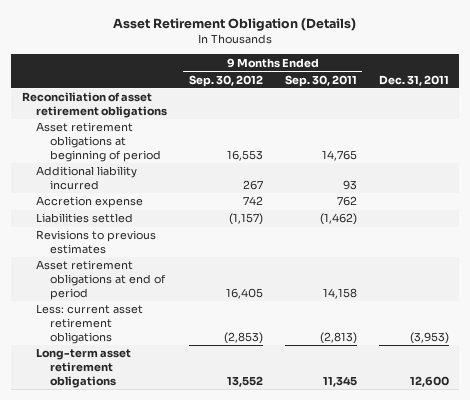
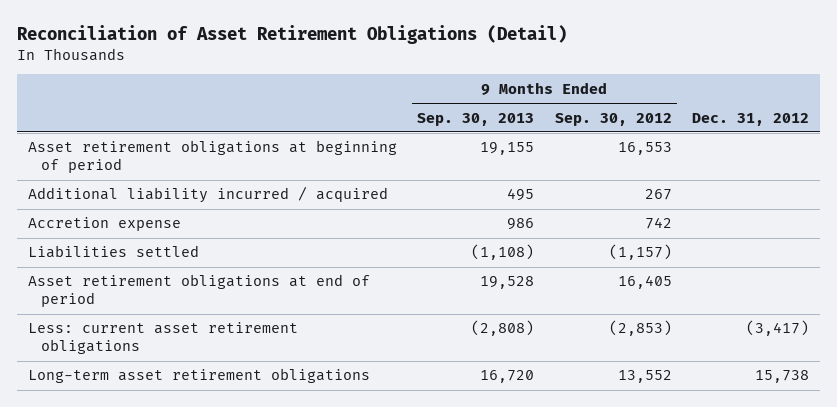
[113,18,357,32] Asset Retirement Obligation (Details) -> [17,24,568,44] Reconciliation of Asset Retirement Obligations (Detail)
[284,74,357,87] Sep. 30, 2011 -> none
[378,74,449,86] Dec. 31, 2011 -> none
none -> [417,112,535,126] Sep. 30, 2013
none -> [692,112,810,126] Dec. 31, 2012
[21,92,168,119] Reconciliation of asset retirement obligations -> none
[36,166,138,191] Additional liability incurred -> [27,186,388,204] Additional liability incurred / acquired
[36,230,157,255] Revisions to previous estimates -> none

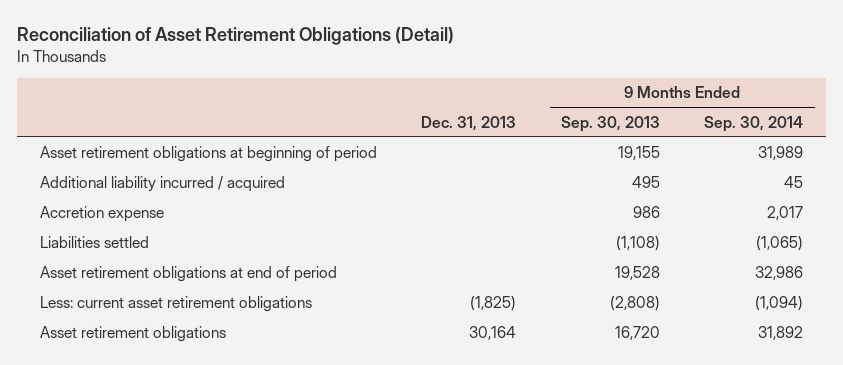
[554,112,672,126] Sep. 30, 2012 -> none
[692,112,810,126] Dec. 31, 2012 -> none
none -> [421,115,517,131] Dec. 31, 2013
none -> [704,115,804,132] Sep. 30, 2014
[27,368,370,384] Long-term asset retirement obligations -> [39,326,226,343] Asset retirement obligations

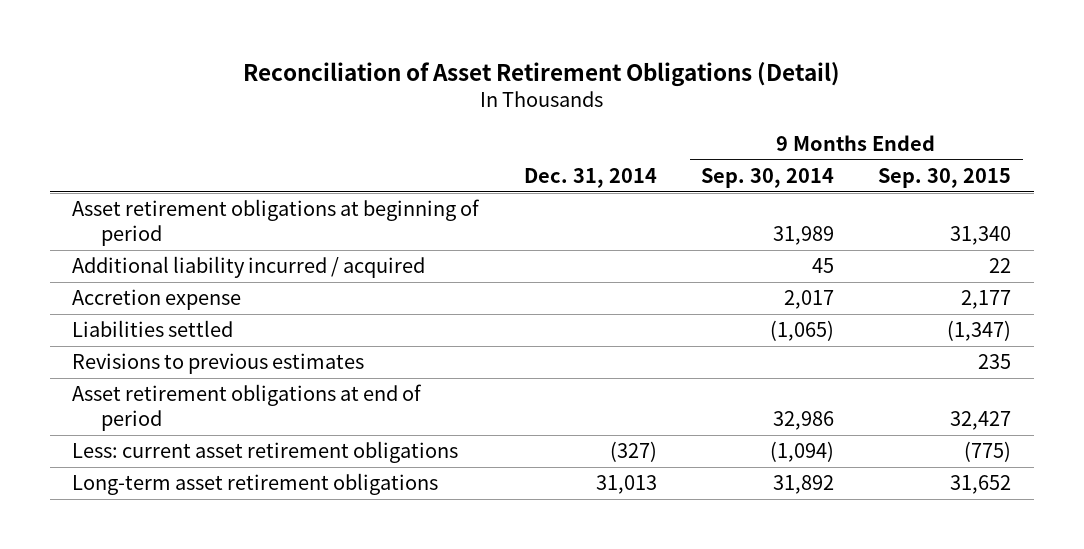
[421,115,517,131] Dec. 31, 2013 -> none
[560,115,660,132] Sep. 30, 2013 -> none
none -> [523,167,657,188] Dec. 31, 2014
none -> [878,167,1012,188] Sep. 30, 2015
none -> [72,353,365,375] Revisions to previous estimates
[39,326,226,343] Asset retirement obligations -> [72,473,439,496] Long-term asset retirement obligations

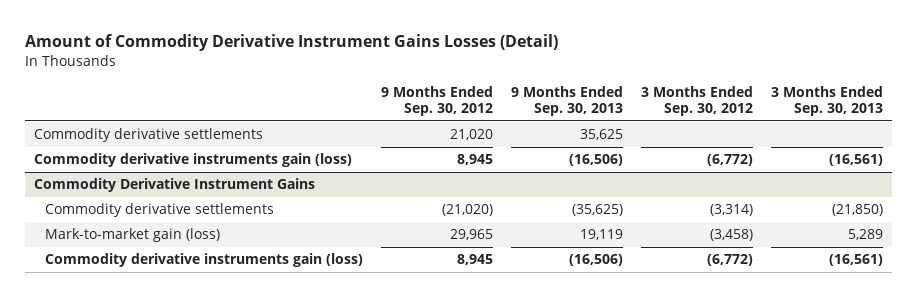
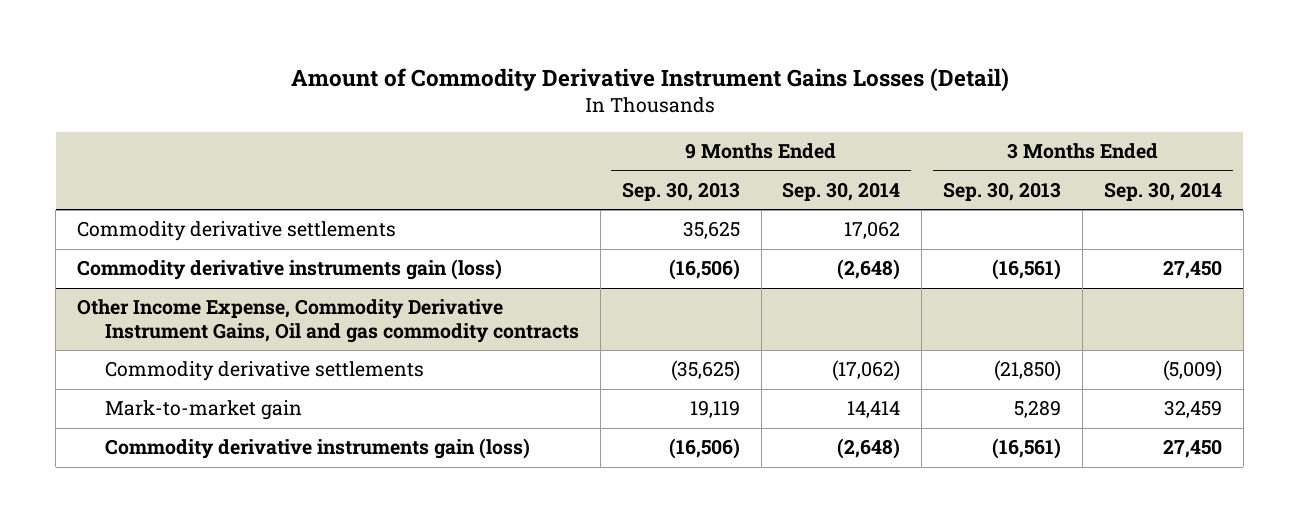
[380,86,493,117] 9 Months Ended Sep. 30, 2012 -> none
[640,86,753,117] 3 Months Ended Sep. 30, 2012 -> none
none -> [782,181,901,201] Sep. 30, 2014
none -> [1103,181,1222,201] Sep. 30, 2014
[33,178,315,193] Commodity Derivative Instrument Gains -> none
none -> [77,299,580,344] Other Income Expense, Commodity Derivative Instrument Gains, Oil and gas commodity contracts
[44,228,220,243] Mark-to-market gain (loss) -> [105,400,303,421] Mark-to-market gain

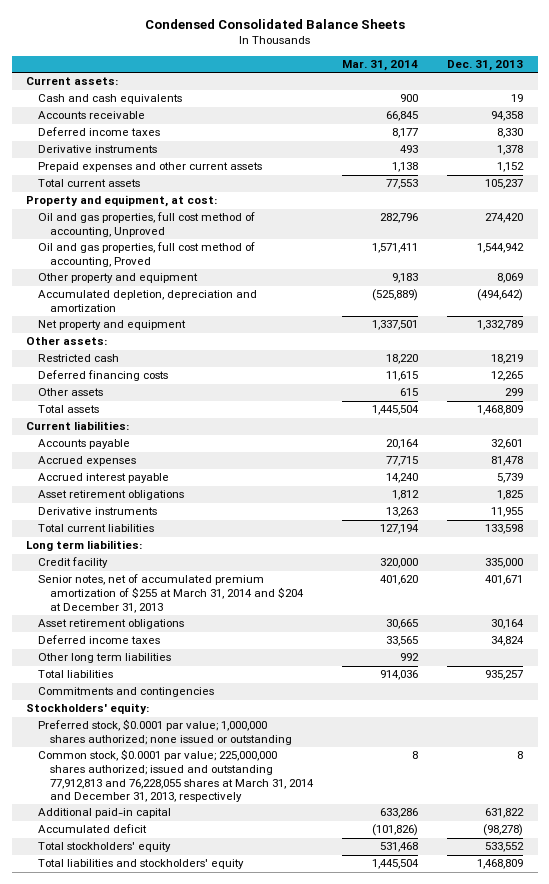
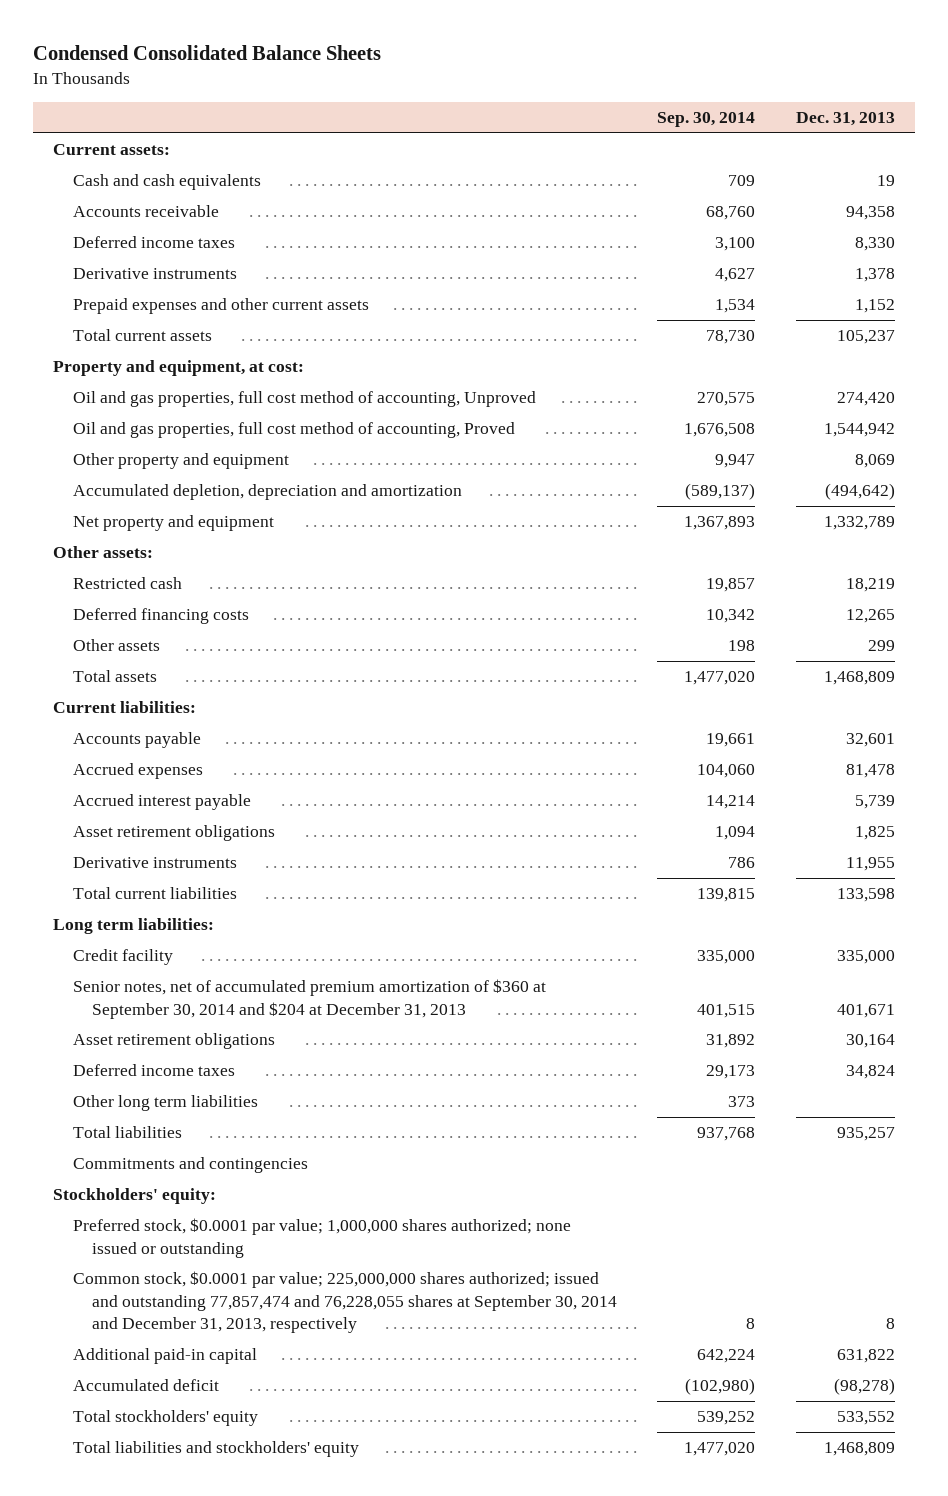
[342,60,419,72] Mar. 31, 2014 -> none
none -> [657,112,756,128] Sep. 30, 2014
[38,574,305,613] Senior notes, net of accumulated premium amortization of $255 at March 31, 2014 and $204 at December 31, 2013 -> [72,979,546,1019] Senior notes, net of accumulated premium amortization of $360 at September 30, 2014 and $204 at December 31, 2013
[38,749,315,803] Common stock, $0.0001 par value; 225,000,000 shares authorized; issued and outstanding 77,912,813 and 76,228,055 shares at March 31, 2014 and December 31, 2013, respectively -> [72,1271,618,1334] Common stock, $0.0001 par value; 225,000,000 shares authorized; issued and outstanding 77,857,474 and 76,228,055 shares at September 30, 2014 and December 31, 2013, respectively

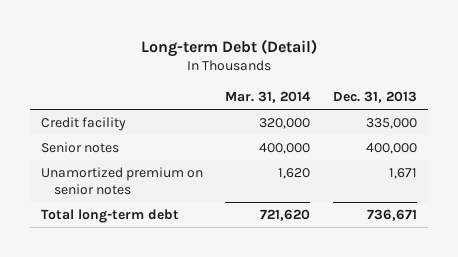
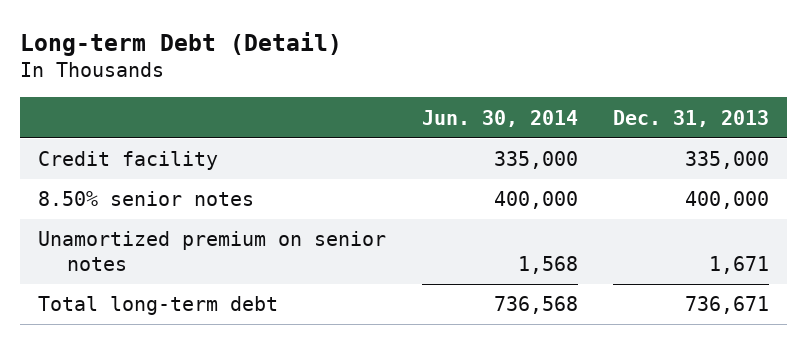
[225,91,312,104] Mar. 31, 2014 -> none
none -> [421,109,578,127] Jun. 30, 2014
[41,141,120,153] Senior notes -> [37,191,254,207] 8.50% senior notes

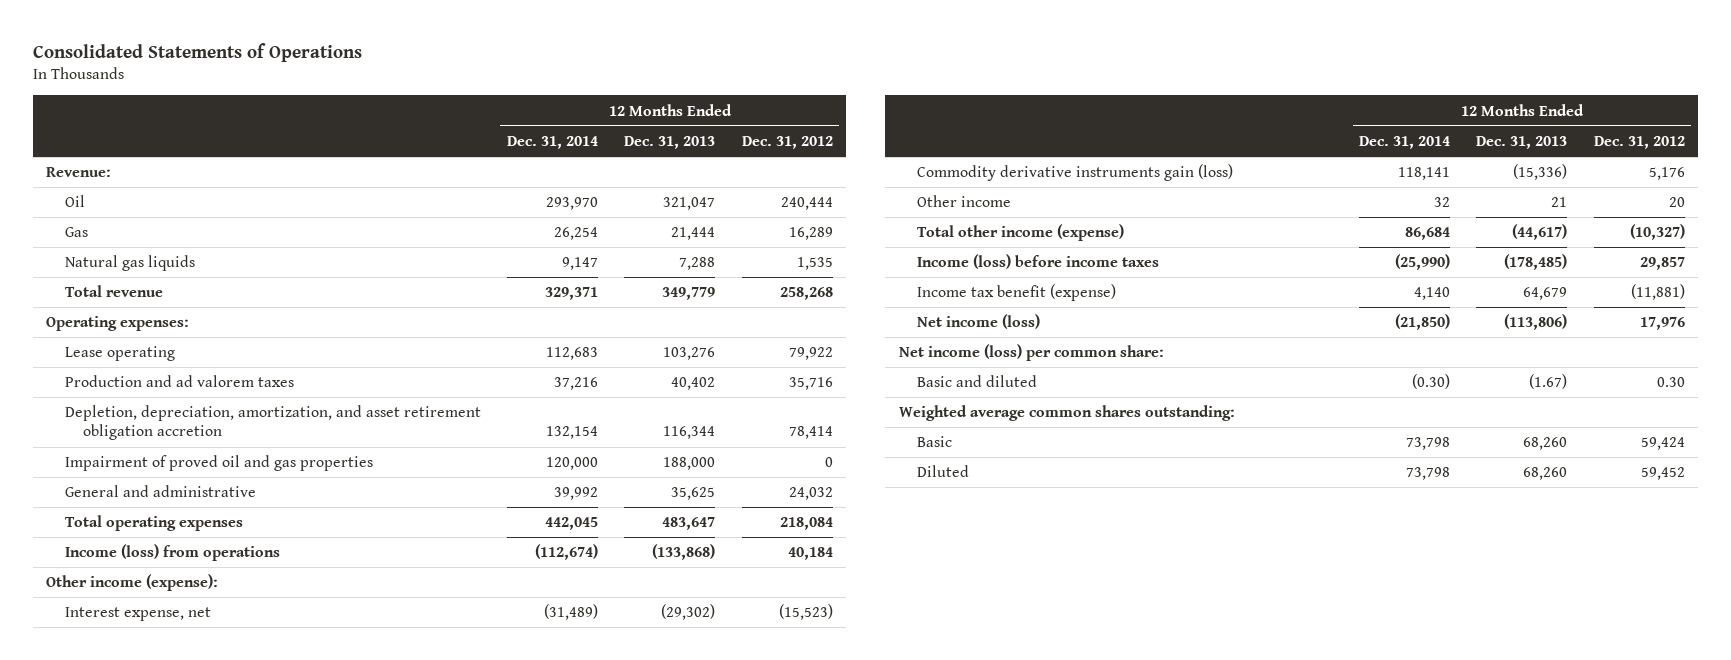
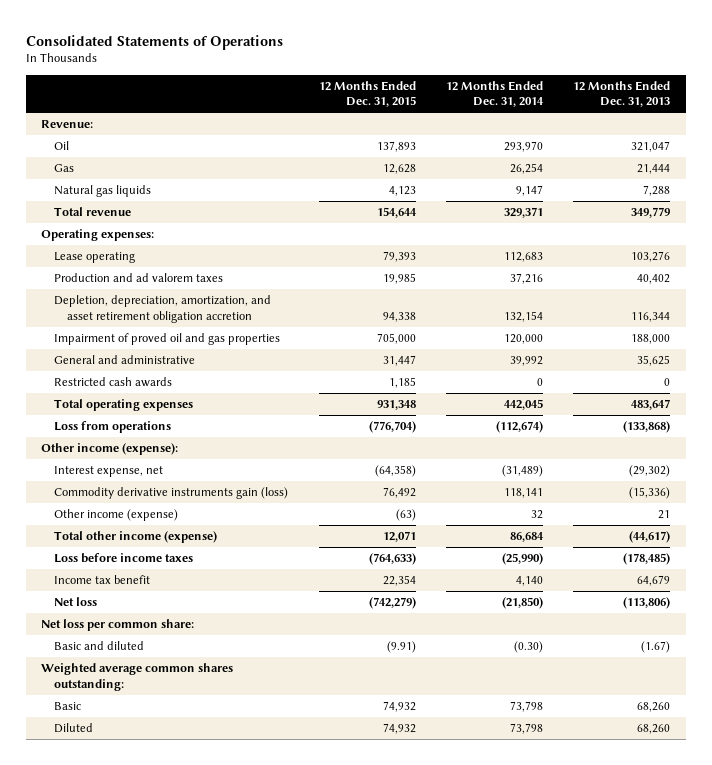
[741,136,833,150] Dec. 31, 2012 -> none
none -> [318,80,416,108] 12 Months Ended Dec. 31, 2015
none -> [54,376,173,387] Restricted cash awards
[64,544,280,562] Income (loss) from operations -> [54,420,172,433] Loss from operations
[916,195,1011,208] Other income -> [54,508,179,521] Other income (expense)
[916,254,1159,270] Income (loss) before income taxes -> [54,552,194,563] Loss before income taxes
[916,284,1116,302] Income tax benefit (expense) -> [54,574,151,584] Income tax benefit
[916,314,1040,330] Net income (loss) -> [54,596,98,606] Net loss
[898,344,1164,362] Net income (loss) per common share: -> [41,618,195,631] Net loss per common share:

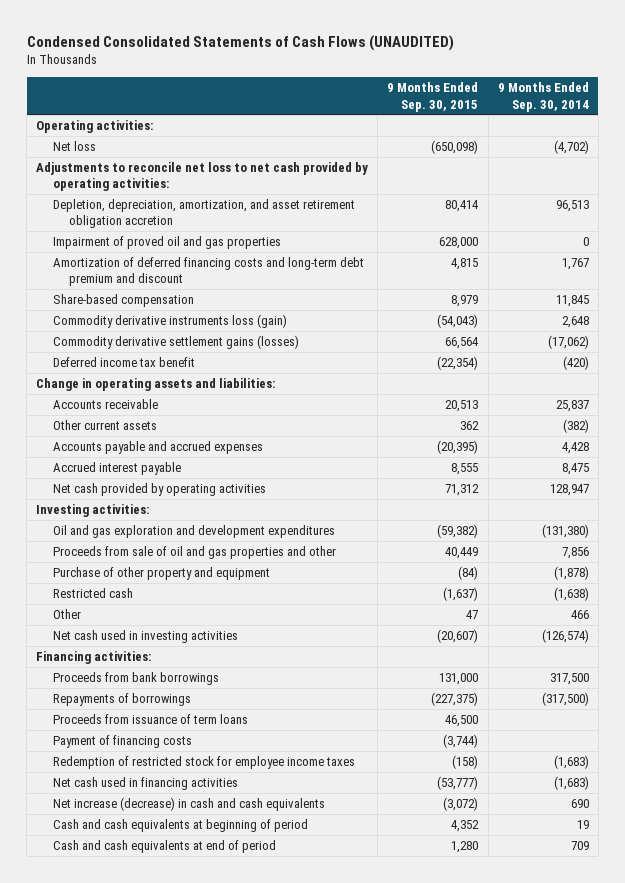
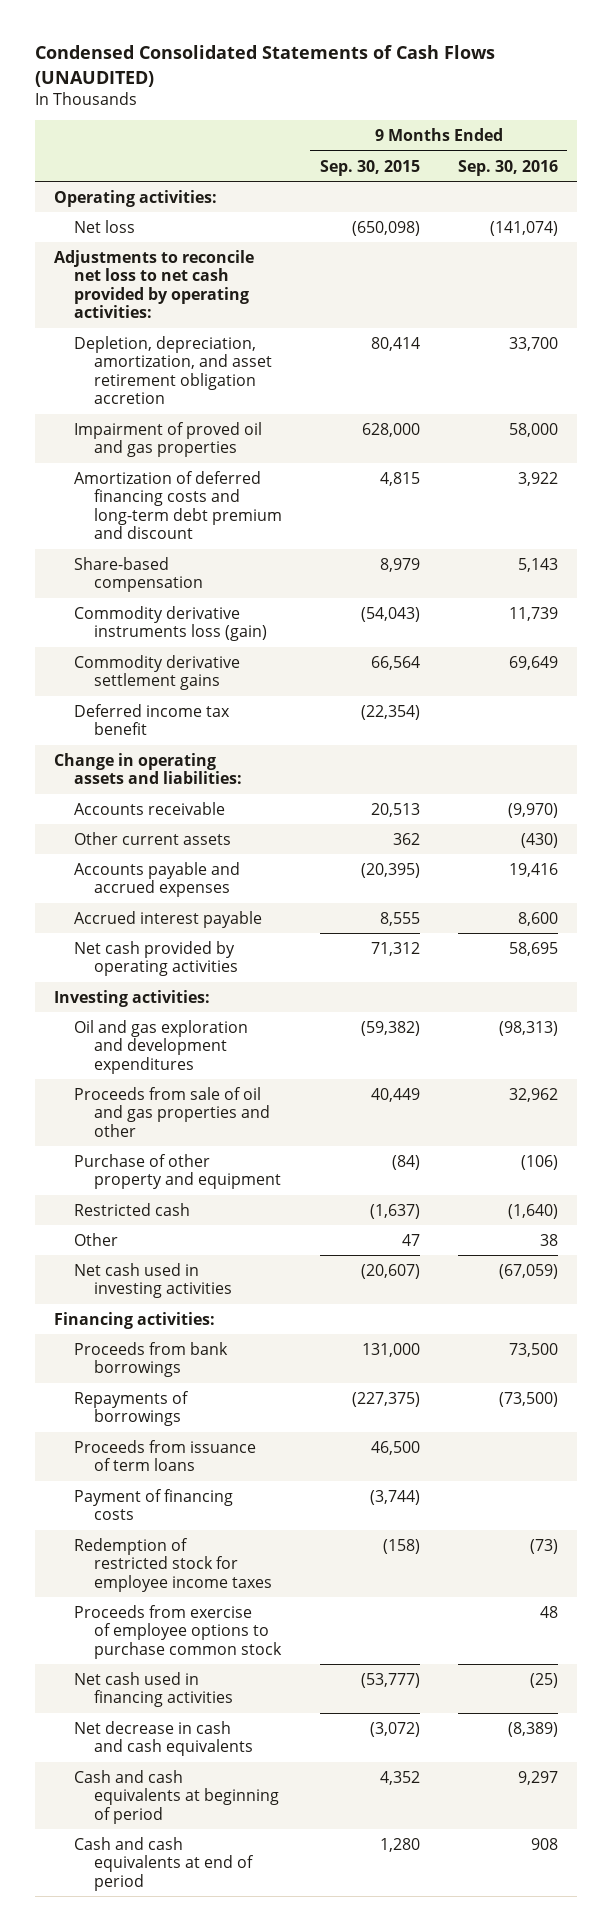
[497,82,589,112] 9 Months Ended Sep. 30, 2014 -> none
none -> [457,159,558,176] Sep. 30, 2016
[52,334,299,349] Commodity derivative settlement gains (losses) -> [74,654,241,691] Commodity derivative settlement gains
none -> [74,1604,283,1659] Proceeds from exercise of employee options to purchase common stock
[52,796,325,811] Net increase (decrease) in cash and cash equivalents -> [74,1720,254,1757] Net decrease in cash and cash equivalents

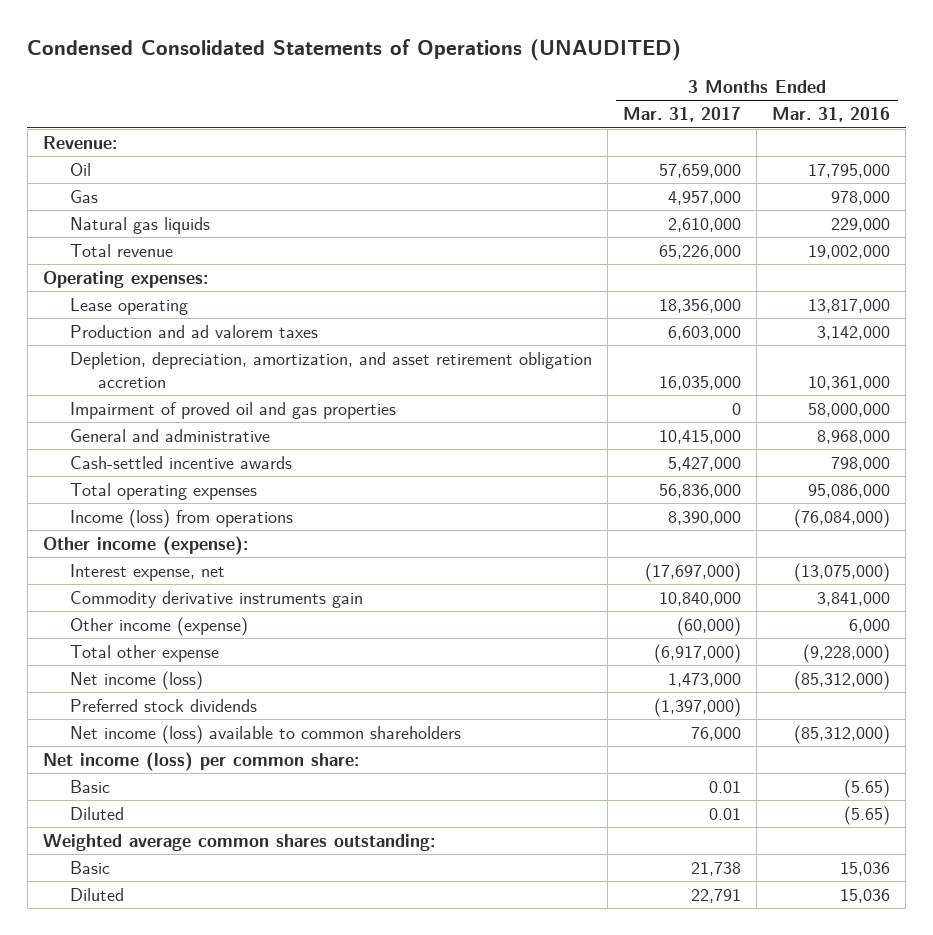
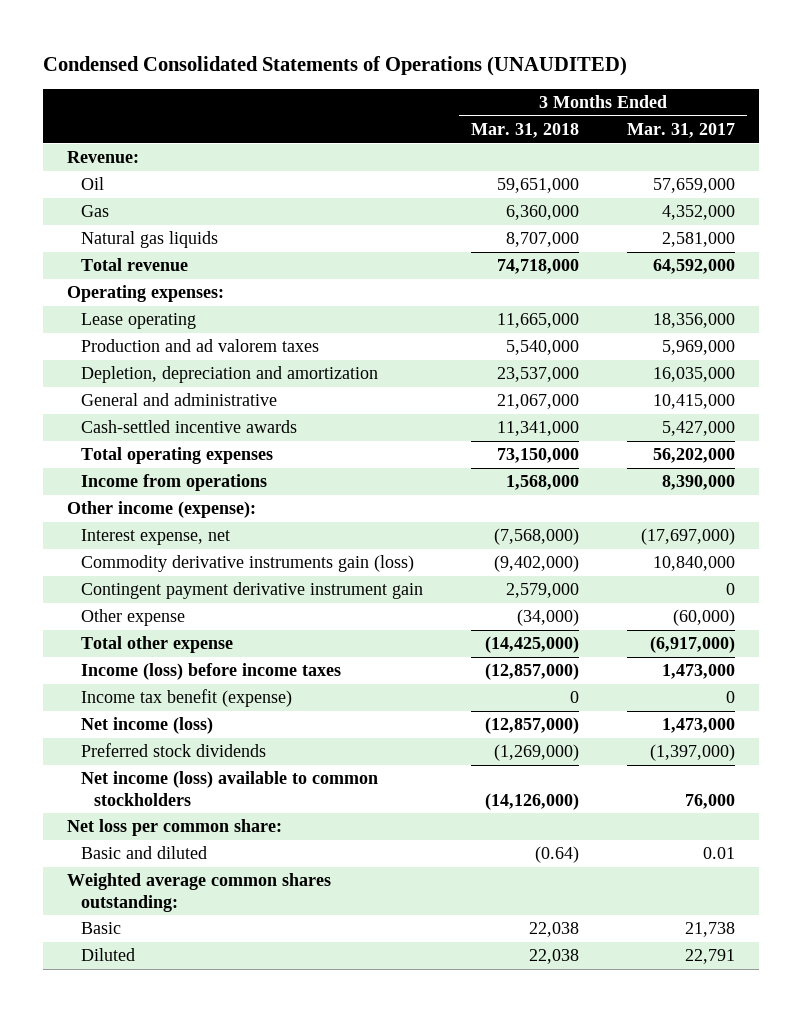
[772,107,891,123] Mar. 31, 2016 -> none
none -> [470,123,579,139] Mar. 31, 2018
[668,191,742,206] 4,957,000 -> [661,205,735,221] 4,352,000
[668,218,742,233] 2,610,000 -> [661,232,735,248] 2,581,000
[659,245,742,260] 65,226,000 -> [652,259,735,275] 64,592,000
[70,402,397,420] Impairment of proved oil and gas properties -> none
[668,326,742,341] 6,603,000 -> [661,340,735,356] 5,969,000
[70,352,593,388] Depletion, depreciation, amortization, and asset retirement obligation accretion -> [80,366,378,384] Depletion, depreciation and amortization
[659,484,742,499] 56,836,000 -> [652,448,735,464] 56,202,000
[70,509,294,529] Income (loss) from operations -> [80,474,267,492] Income from operations
[70,591,364,609] Commodity derivative instruments gain -> [80,555,414,573] Commodity derivative instruments gain (loss)
none -> [80,582,423,600] Contingent payment derivative instrument gain
[70,617,249,637] Other income (expense) -> [80,609,185,627] Other expense
none -> [80,663,341,681] Income (loss) before income taxes
none -> [80,689,292,708] Income tax benefit (expense)
[70,780,111,794] Basic -> none
[70,807,125,821] Diluted -> none
[70,725,462,745] Net income (loss) available to common shareholders -> [80,771,378,806] Net income (loss) available to common stockholders
[42,752,359,772] Net income (loss) per common share: -> [67,819,283,837] Net loss per common share:
none -> [80,846,207,860] Basic and diluted

